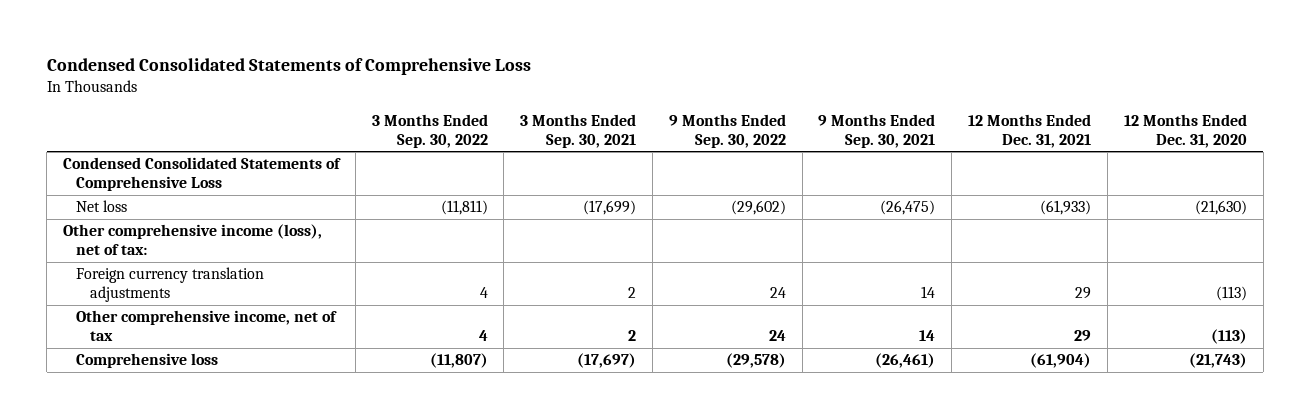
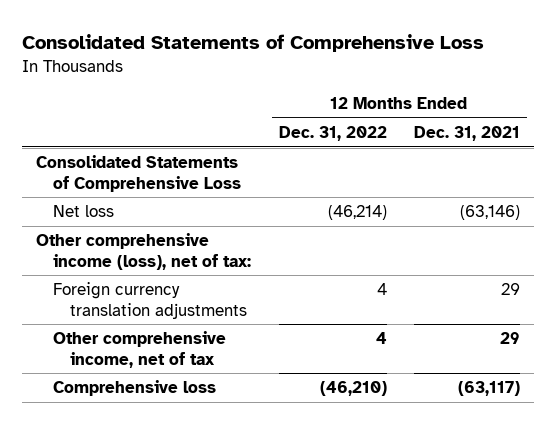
[46,58,531,76] Condensed Consolidated Statements of Comprehensive Loss -> [21,33,484,52] Consolidated Statements of Comprehensive Loss
[371,113,488,148] 3 Months Ended Sep. 30, 2022 -> none
[520,113,637,148] 3 Months Ended Sep. 30, 2021 -> none
[668,113,786,148] 9 Months Ended Sep. 30, 2022 -> none
[818,113,936,148] 9 Months Ended Sep. 30, 2021 -> none
[1123,113,1247,148] 12 Months Ended Dec. 31, 2020 -> none
none -> [278,126,387,142] Dec. 31, 2022
[62,157,341,192] Condensed Consolidated Statements of Comprehensive Loss -> [35,155,242,192] Consolidated Statements of Comprehensive Loss
[1040,200,1092,216] (61,933) -> [459,205,520,221] (63,146)
[1030,353,1092,369] (61,904) -> [457,381,520,397] (63,117)

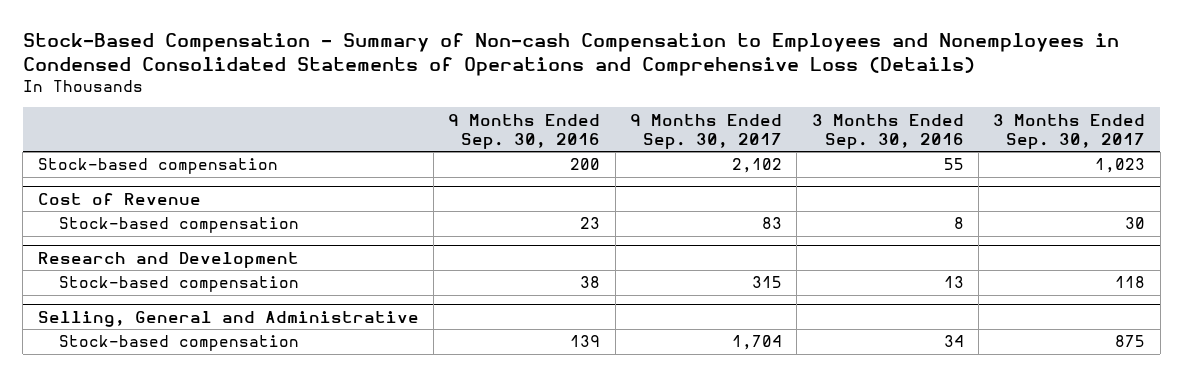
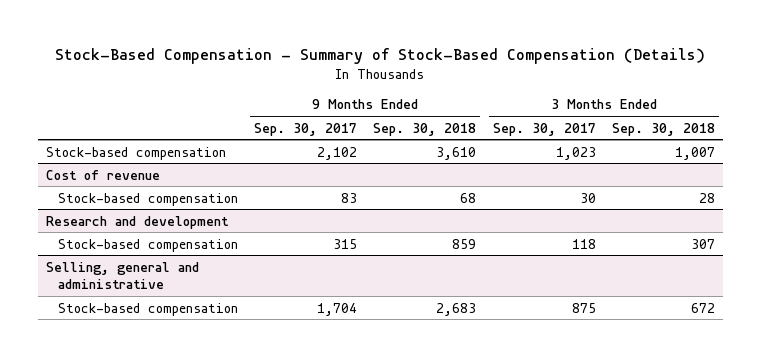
[22,32,1119,76] Stock-Based Compensation - Summary of Non-cash Compensation to Employees and Nonemployees in Condensed Consolidated Statements of Operations and Comprehensive Loss (Details) -> [55,47,706,64] Stock-Based Compensation - Summary of Stock-Based Compensation (Details)
[448,113,601,149] 9 Months Ended Sep. 30, 2016 -> none
[811,113,964,149] 3 Months Ended Sep. 30, 2016 -> none
none -> [373,122,477,136] Sep. 30, 2018
none -> [612,122,716,136] Sep. 30, 2018
[37,192,201,205] Cost of Revenue -> [45,169,160,180] Cost of revenue
[37,251,299,268] Research and Development -> [45,215,229,229] Research and development
[37,310,419,327] Selling, General and Administrative -> [45,261,199,289] Selling, general and administrative

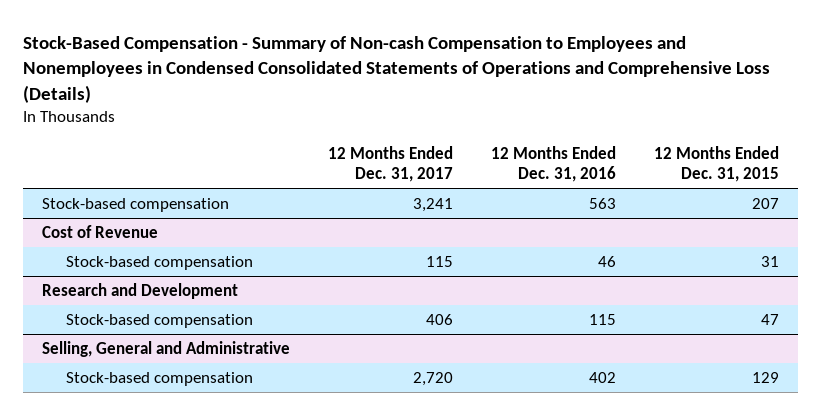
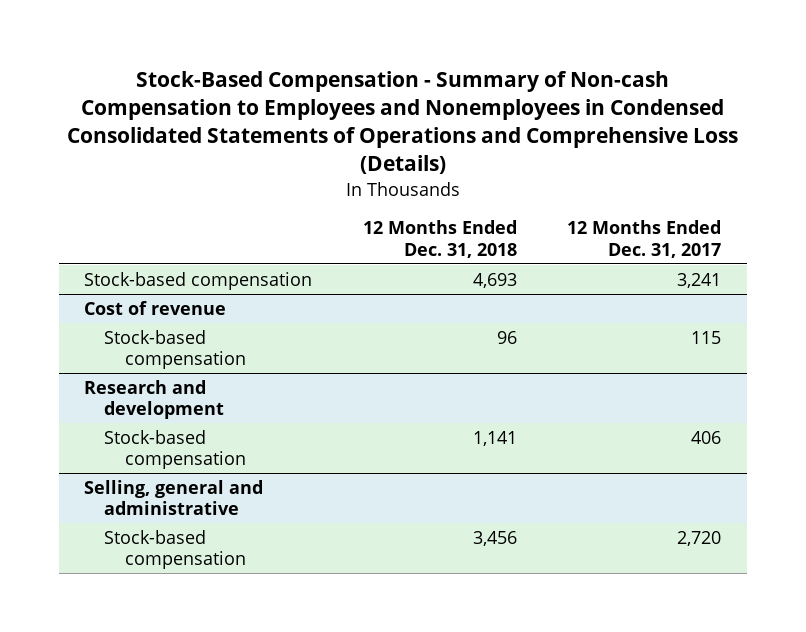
[491,145,617,183] 12 Months Ended Dec. 31, 2016 -> none
[653,145,779,183] 12 Months Ended Dec. 31, 2015 -> none
none -> [362,220,517,258] 12 Months Ended Dec. 31, 2018
[42,224,159,238] Cost of Revenue -> [84,300,227,315] Cost of revenue
[42,282,239,299] Research and Development -> [84,379,225,419] Research and development
[42,340,291,357] Selling, General and Administrative -> [84,479,264,515] Selling, general and administrative

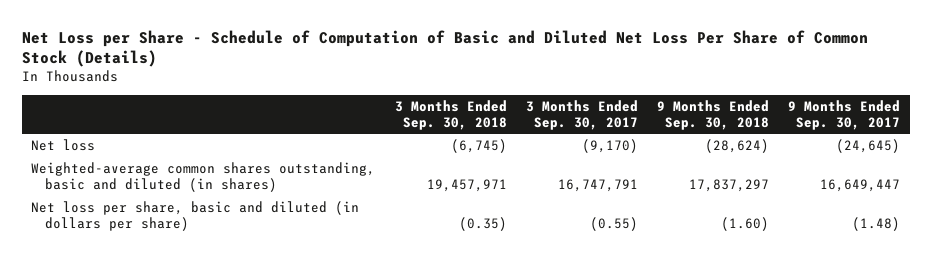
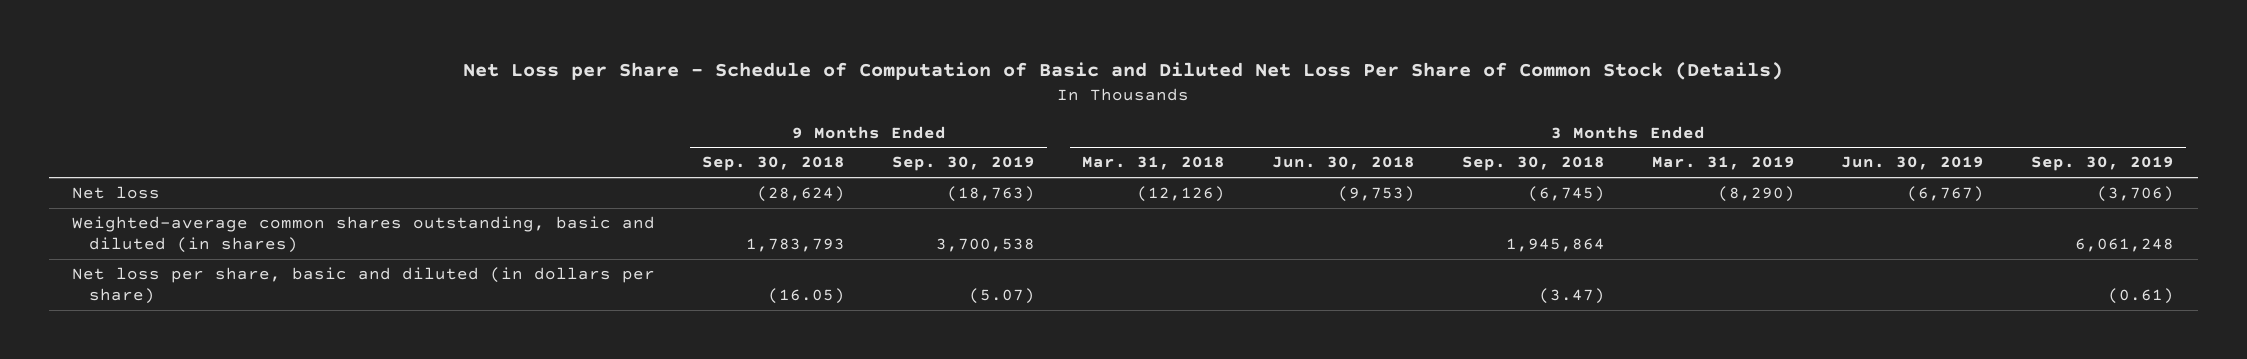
[525,99,638,130] 3 Months Ended Sep. 30, 2017 -> none
[788,99,901,130] 9 Months Ended Sep. 30, 2017 -> none
none -> [892,156,1036,172] Sep. 30, 2019
none -> [1081,156,1225,171] Mar. 31, 2018
none -> [1271,156,1415,171] Jun. 30, 2018
none -> [1651,156,1795,171] Mar. 31, 2019
none -> [1841,156,1985,171] Jun. 30, 2019
none -> [2031,156,2175,172] Sep. 30, 2019
[426,178,507,192] 19,457,971 -> [1505,238,1605,253] 1,945,864
[689,178,770,192] 17,837,297 -> [746,238,846,253] 1,783,793
[458,216,507,231] (0.35) -> [1538,288,1605,305] (3.47)
[721,216,770,231] (1.60) -> [768,288,846,305] (16.05)

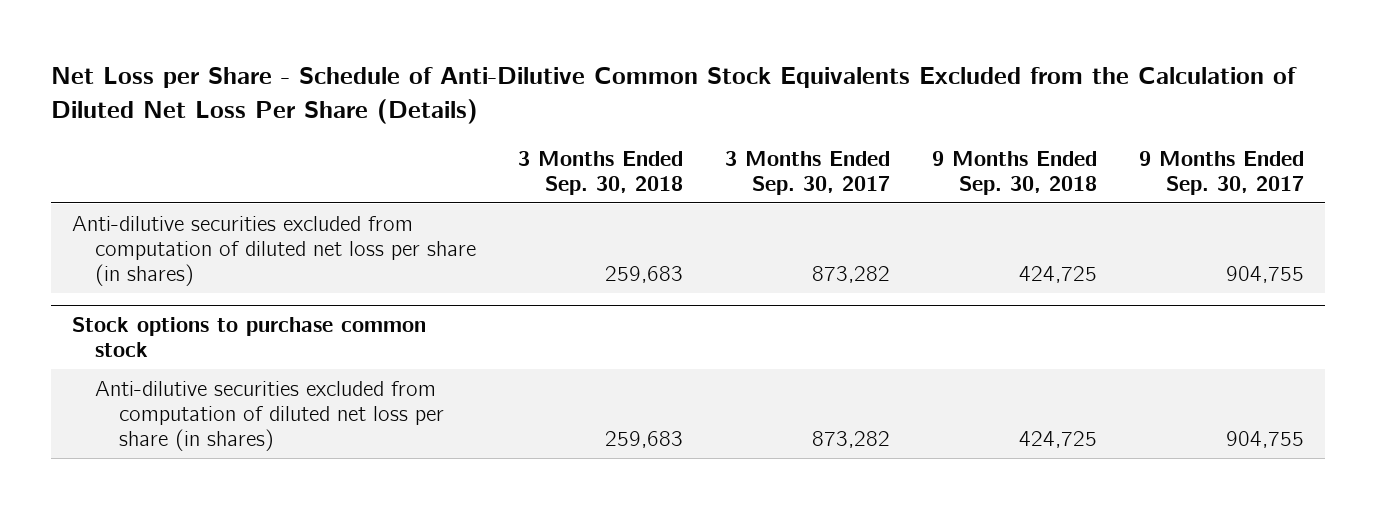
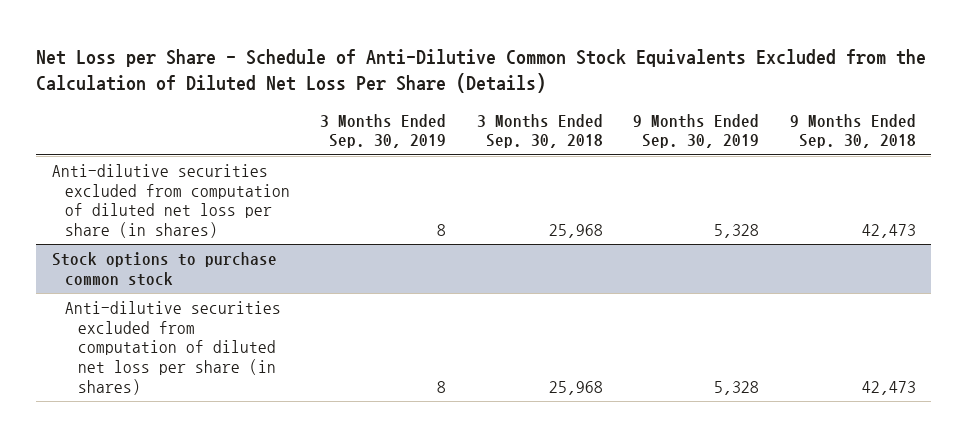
[725,151,891,195] 3 Months Ended Sep. 30, 2017 -> none
[1138,151,1304,195] 9 Months Ended Sep. 30, 2017 -> none
none -> [320,113,447,149] 3 Months Ended Sep. 30, 2019
none -> [633,113,760,149] 9 Months Ended Sep. 30, 2019
[605,265,684,283] 259,683 -> [548,224,603,239] 25,968
[1018,265,1097,283] 424,725 -> [861,224,916,239] 42,473
[605,430,684,448] 259,683 -> [548,380,603,395] 25,968
[1018,430,1097,448] 424,725 -> [861,380,916,395] 42,473

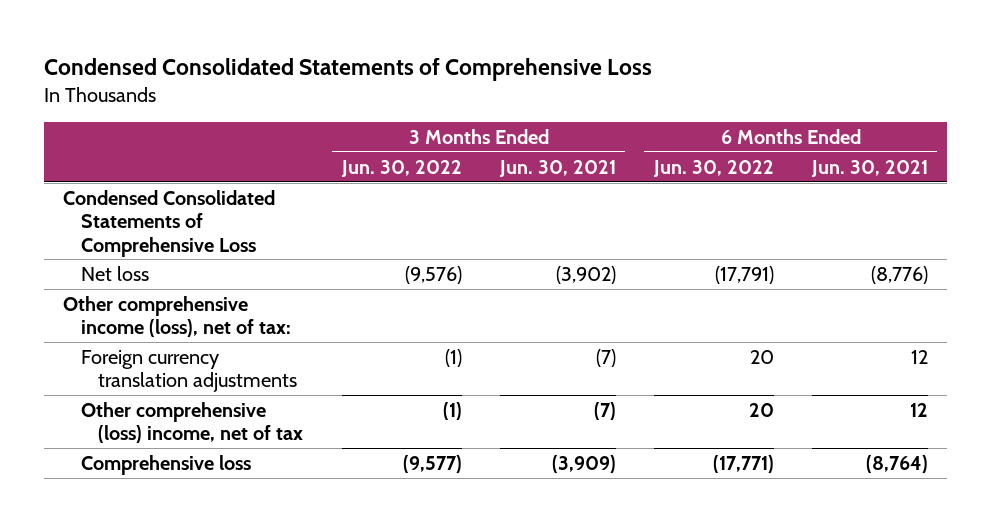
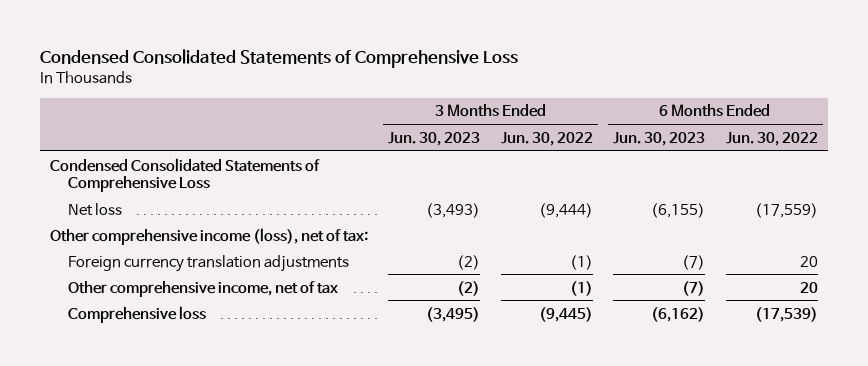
[498,159,616,177] Jun. 30, 2021 -> none
[810,159,928,177] Jun. 30, 2021 -> none
none -> [388,131,481,146] Jun. 30, 2023
none -> [613,131,706,146] Jun. 30, 2023
[404,265,462,284] (9,576) -> [538,202,593,218] (9,444)
[714,265,774,284] (17,791) -> [754,202,818,218] (17,559)
[80,401,304,444] Other comprehensive (loss) income, net of tax -> [67,280,338,297] Other comprehensive income, net of tax
[402,454,462,473] (9,577) -> [538,306,593,322] (9,445)
[712,454,774,473] (17,771) -> [754,306,818,322] (17,539)

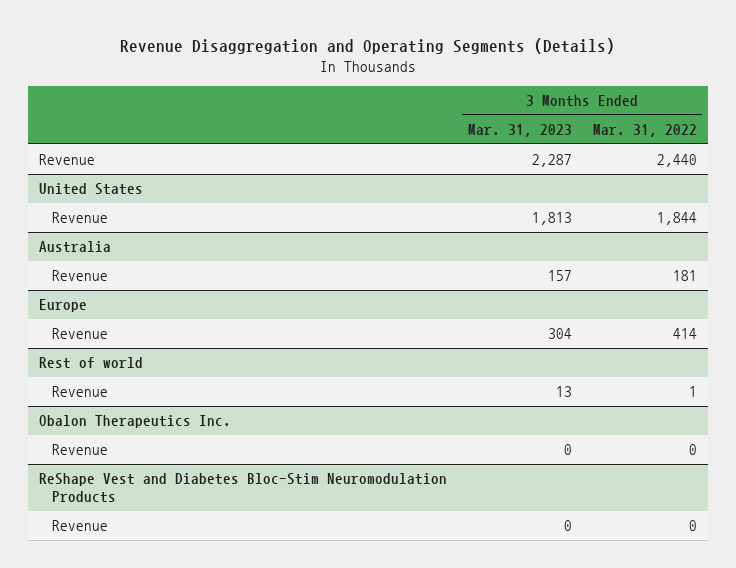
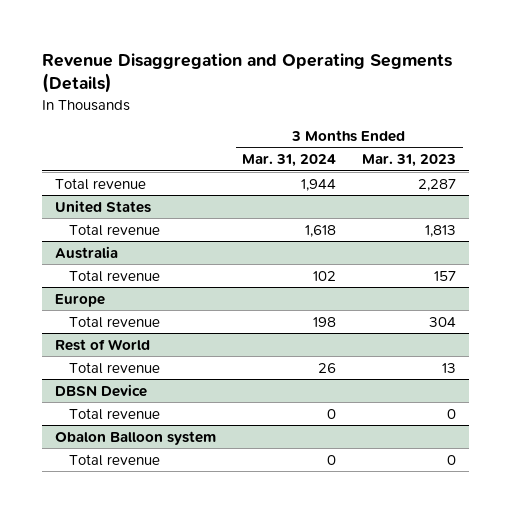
[592,124,697,138] Mar. 31, 2022 -> none
none -> [242,154,337,168] Mar. 31, 2024
[38,154,95,166] Revenue -> [55,177,147,190] Total revenue
[52,212,109,224] Revenue -> [69,223,161,236] Total revenue
[52,270,109,282] Revenue -> [69,269,161,282] Total revenue
[38,415,231,429] Obalon Therapeutics Inc. -> none
[38,473,447,504] ReShape Vest and Diabetes Bloc-Stim Neuromodulation Products -> none
[52,328,109,340] Revenue -> [69,315,161,328] Total revenue
[38,357,143,370] Rest of world -> [55,338,151,351] Rest of World
[52,386,109,398] Revenue -> [69,361,161,374] Total revenue
none -> [55,383,148,397] DBSN Device
[52,444,109,456] Revenue -> [69,407,161,420] Total revenue
none -> [55,430,217,445] Obalon Balloon system
[52,520,109,532] Revenue -> [69,453,161,466] Total revenue

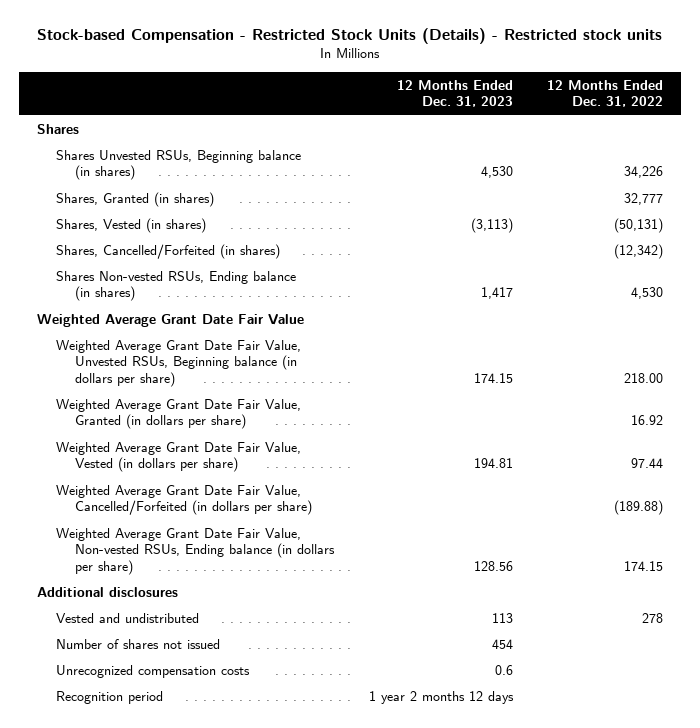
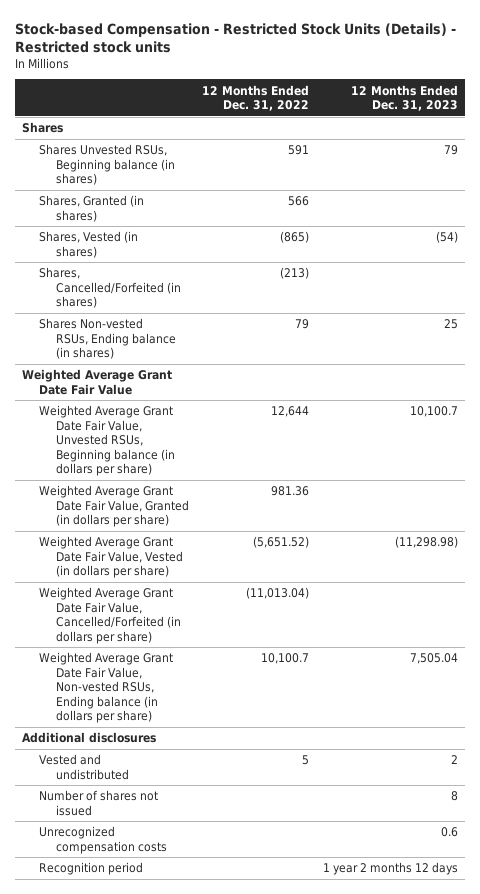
[480,166,513,179] 4,530 -> [444,145,459,156] 79
[624,166,664,179] 34,226 -> [288,145,310,156] 591
[624,192,664,205] 32,777 -> [288,196,310,207] 566
[470,217,513,233] (3,113) -> [436,231,459,244] (54)
[614,217,664,233] (50,131) -> [280,231,310,244] (865)
[614,243,664,259] (12,342) -> [280,267,310,280] (213)
[480,287,513,300] 1,417 -> [444,319,459,330] 25
[631,287,664,300] 4,530 -> [295,319,310,330] 79
[473,373,513,384] 174.15 -> [410,406,459,418] 10,100.7
[624,373,664,384] 218.00 -> [271,406,310,418] 12,644
[631,415,664,426] 16.92 -> [271,486,310,497] 981.36
[473,458,513,469] 194.81 -> [395,536,459,549] (11,298.98)
[631,458,664,469] 97.44 -> [253,536,310,549] (5,651.52)
[614,500,664,516] (189.88) -> [246,587,310,600] (11,013.04)
[473,561,513,572] 128.56 -> [410,653,459,665] 7,505.04
[624,561,664,572] 174.15 -> [261,653,310,665] 10,100.7
[491,612,513,623] 113 -> [451,755,459,765] 2
[642,612,664,623] 278 -> [302,755,310,766] 5
[491,638,513,649] 454 -> [451,791,459,802] 8

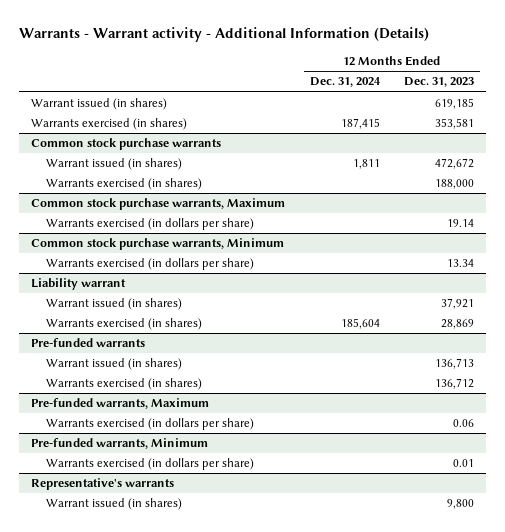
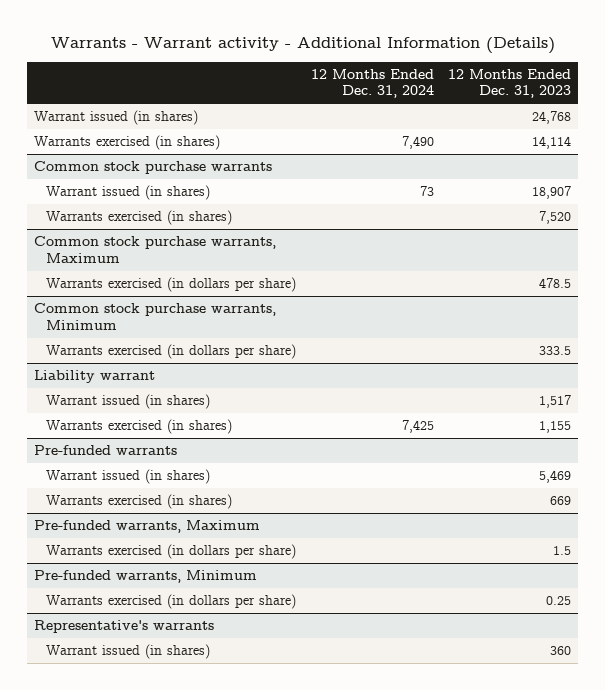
[435,98,475,110] 619,185 -> [532,111,572,125] 24,768
[340,118,380,130] 187,415 -> [401,136,434,150] 7,490
[435,118,475,130] 353,581 -> [532,136,572,150] 14,114
[352,159,380,170] 1,811 -> [419,186,434,197] 73
[435,158,475,170] 472,672 -> [532,186,572,200] 18,907
[435,179,475,190] 188,000 -> [539,211,572,225] 7,520
[447,219,475,228] 19.14 -> [539,278,572,289] 478.5
[447,259,475,268] 13.34 -> [539,346,572,356] 333.5
[441,298,475,310] 37,921 -> [539,395,572,409] 1,517
[340,318,380,330] 185,604 -> [401,420,434,434] 7,425
[441,319,475,330] 28,869 -> [539,421,572,434] 1,155
[435,358,475,370] 136,713 -> [539,470,572,484] 5,469
[435,378,475,390] 136,712 -> [550,496,572,506] 669
[453,419,475,428] 0.06 -> [553,546,572,556] 1.5
[453,459,475,468] 0.01 -> [546,596,572,606] 0.25
[447,499,475,510] 9,800 -> [550,646,572,656] 360

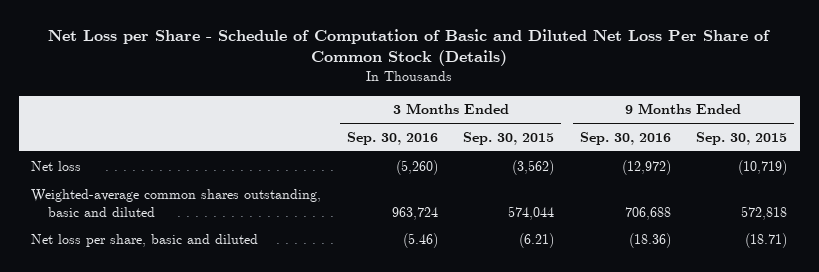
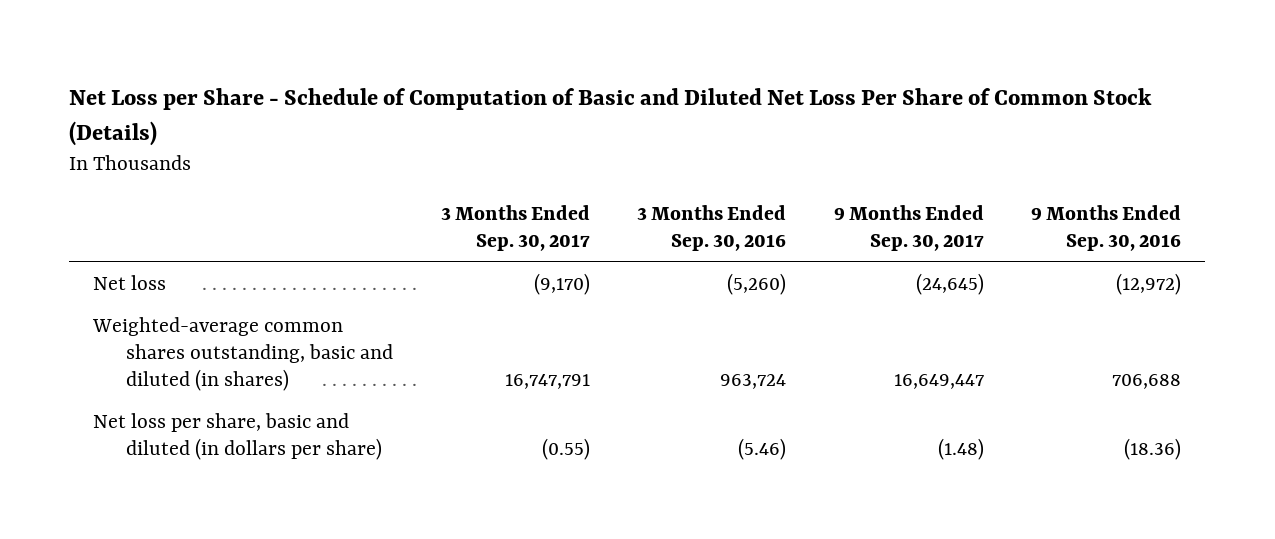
[463,131,555,145] Sep. 30, 2015 -> none
[696,131,788,145] Sep. 30, 2015 -> none
none -> [440,205,590,252] 3 Months Ended Sep. 30, 2017
none -> [833,205,984,252] 9 Months Ended Sep. 30, 2017
[31,188,322,217] Weighted-average common shares outstanding, basic and diluted -> [92,317,394,392] Weighted-average common shares outstanding, basic and diluted (in shares)
[31,233,259,247] Net loss per share, basic and diluted -> [93,413,383,461] Net loss per share, basic and diluted (in dollars per share)

